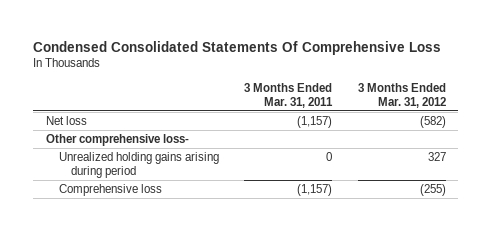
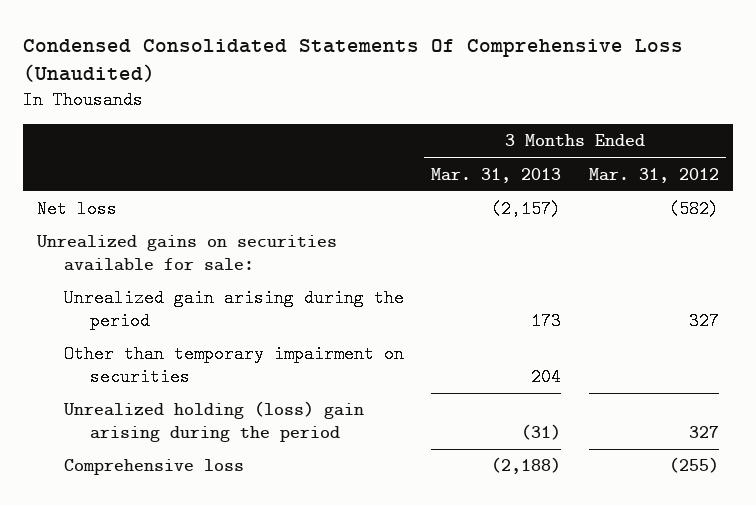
[33,40,442,55] Condensed Consolidated Statements Of Comprehensive Loss -> [22,38,683,83] Condensed Consolidated Statements Of Comprehensive Loss (Unaudited)
[244,83,334,108] 3 Months Ended Mar. 31, 2011 -> none
none -> [431,167,562,183] Mar. 31, 2013
[46,134,190,147] Other comprehensive loss- -> none
none -> [35,235,337,272] Unrealized gains on securities available for sale:
[58,152,219,178] Unrealized holding gains arising during period -> [63,289,404,331] Unrealized gain arising during the period
none -> [63,345,404,387] Other than temporary impairment on securities
none -> [62,401,364,443] Unrealized holding (loss) gain arising during the period

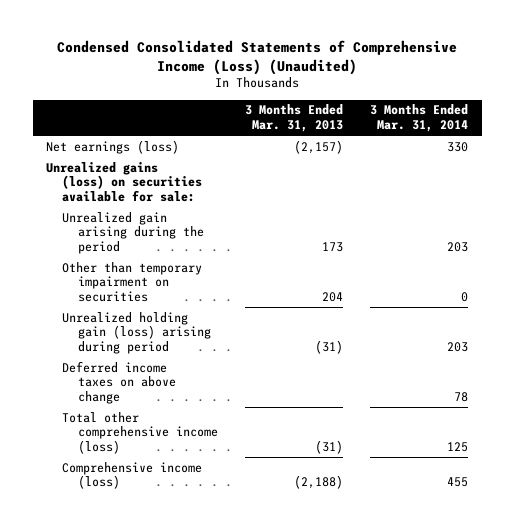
[22,38,683,83] Condensed Consolidated Statements Of Comprehensive Loss (Unaudited) -> [57,39,458,75] Condensed Consolidated Statements of Comprehensive Income (Loss) (Unaudited)
[589,167,720,183] Mar. 31, 2012 -> none
none -> [370,104,469,133] 3 Months Ended Mar. 31, 2014
[36,200,117,219] Net loss -> [46,139,180,154] Net earnings (loss)
[35,235,337,272] Unrealized gains on securities available for sale: -> [46,161,203,203] Unrealized gains (loss) on securities available for sale:
[62,401,364,443] Unrealized holding (loss) gain arising during the period -> [62,311,212,355] Unrealized holding gain (loss) arising during period
none -> [62,360,177,405] Deferred income taxes on above change
none -> [62,411,219,455] Total other comprehensive income (loss)
[63,459,244,476] Comprehensive loss -> [62,461,203,490] Comprehensive income (loss)

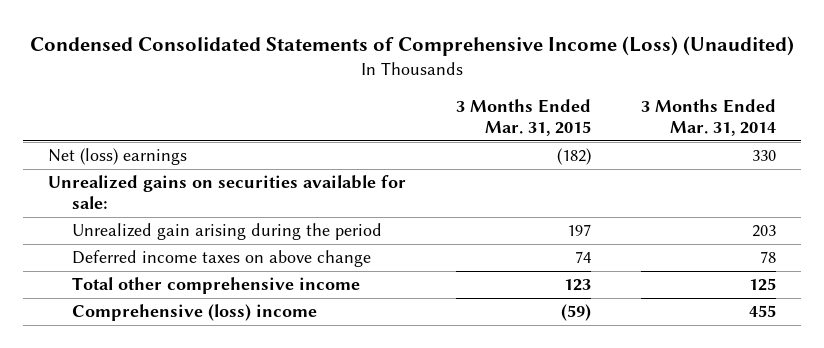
[245,104,344,133] 3 Months Ended Mar. 31, 2013 -> none
none -> [456,99,592,137] 3 Months Ended Mar. 31, 2015
[46,139,180,154] Net earnings (loss) -> [48,148,188,166] Net (loss) earnings
[46,161,203,203] Unrealized gains (loss) on securities available for sale: -> [48,175,407,210] Unrealized gains on securities available for sale:
[62,261,203,303] Other than temporary impairment on securities -> none
[62,311,212,355] Unrealized holding gain (loss) arising during period -> none
[62,411,219,455] Total other comprehensive income (loss) -> [72,277,361,295] Total other comprehensive income
[62,461,203,490] Comprehensive income (loss) -> [72,304,318,322] Comprehensive (loss) income

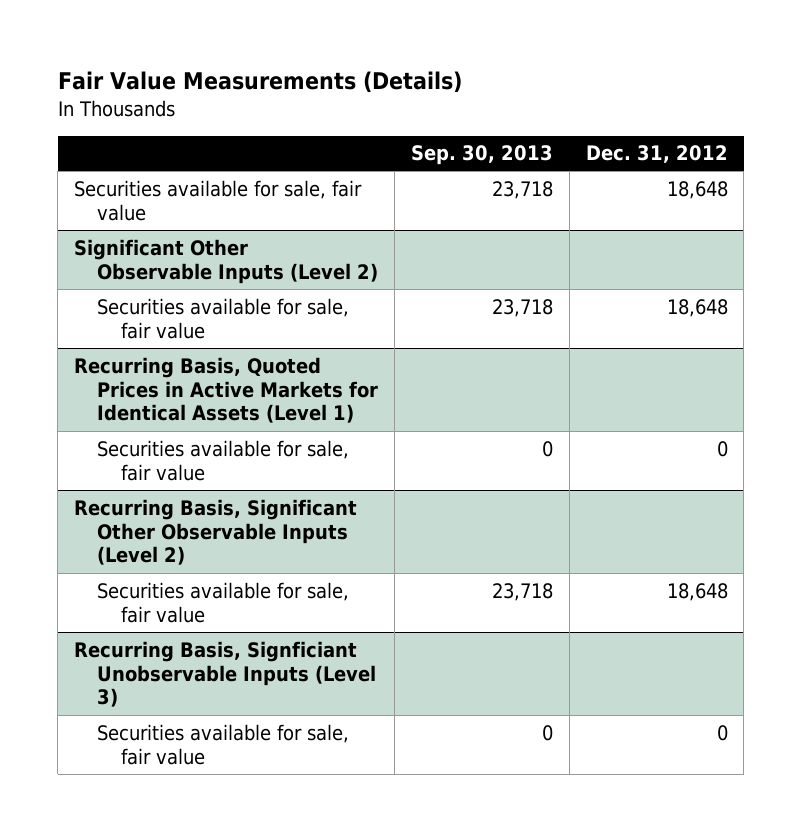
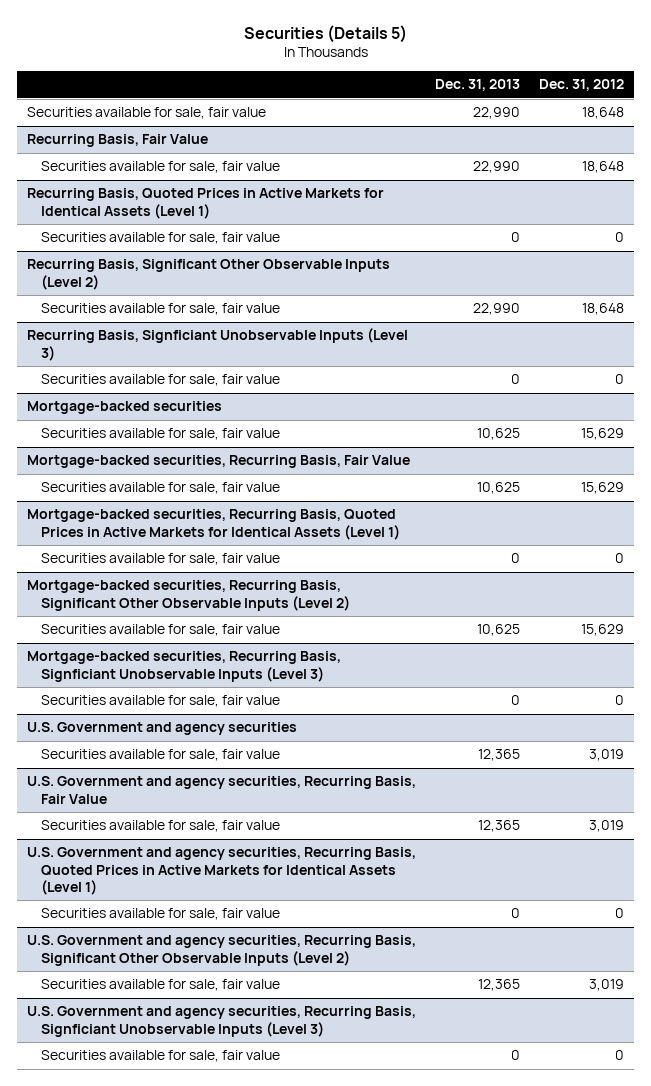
[57,70,462,93] Fair Value Measurements (Details) -> [243,24,407,43] Securities (Details 5)
[410,145,553,166] Sep. 30, 2013 -> none
none -> [435,79,521,92] Dec. 31, 2013
[73,238,379,284] Significant Other Observable Inputs (Level 2) -> none
none -> [26,134,208,148] Recurring Basis, Fair Value
none -> [26,401,222,415] Mortgage-backed securities
none -> [40,428,280,441] Securities available for sale, fair value
none -> [26,455,410,469] Mortgage-backed securities, Recurring Basis, Fair Value
none -> [40,482,280,495] Securities available for sale, fair value
none -> [26,509,400,540] Mortgage-backed securities, Recurring Basis, Quoted Prices in Active Markets for Identical Assets (Level 1)
none -> [40,553,280,566] Securities available for sale, fair value
none -> [26,580,350,611] Mortgage-backed securities, Recurring Basis, Significant Other Observable Inputs (Level 2)
none -> [40,624,280,637] Securities available for sale, fair value
none -> [26,651,341,682] Mortgage-backed securities, Recurring Basis, Signficiant Unobservable Inputs (Level 3)
none -> [40,695,280,708] Securities available for sale, fair value
none -> [26,722,297,736] U.S. Government and agency securities
none -> [40,749,280,762] Securities available for sale, fair value
none -> [26,776,416,804] U.S. Government and agency securities, Recurring Basis, Fair Value
none -> [40,820,280,833] Securities available for sale, fair value
none -> [26,847,416,895] U.S. Government and agency securities, Recurring Basis, Quoted Prices in Active Markets for Identical Assets (Level 1)
none -> [40,908,280,921] Securities available for sale, fair value
none -> [26,935,416,966] U.S. Government and agency securities, Recurring Basis, Significant Other Observable Inputs (Level 2)
none -> [40,979,280,992] Securities available for sale, fair value
none -> [26,1006,416,1037] U.S. Government and agency securities, Recurring Basis, Signficiant Unobservable Inputs (Level 3)
none -> [40,1050,280,1063] Securities available for sale, fair value

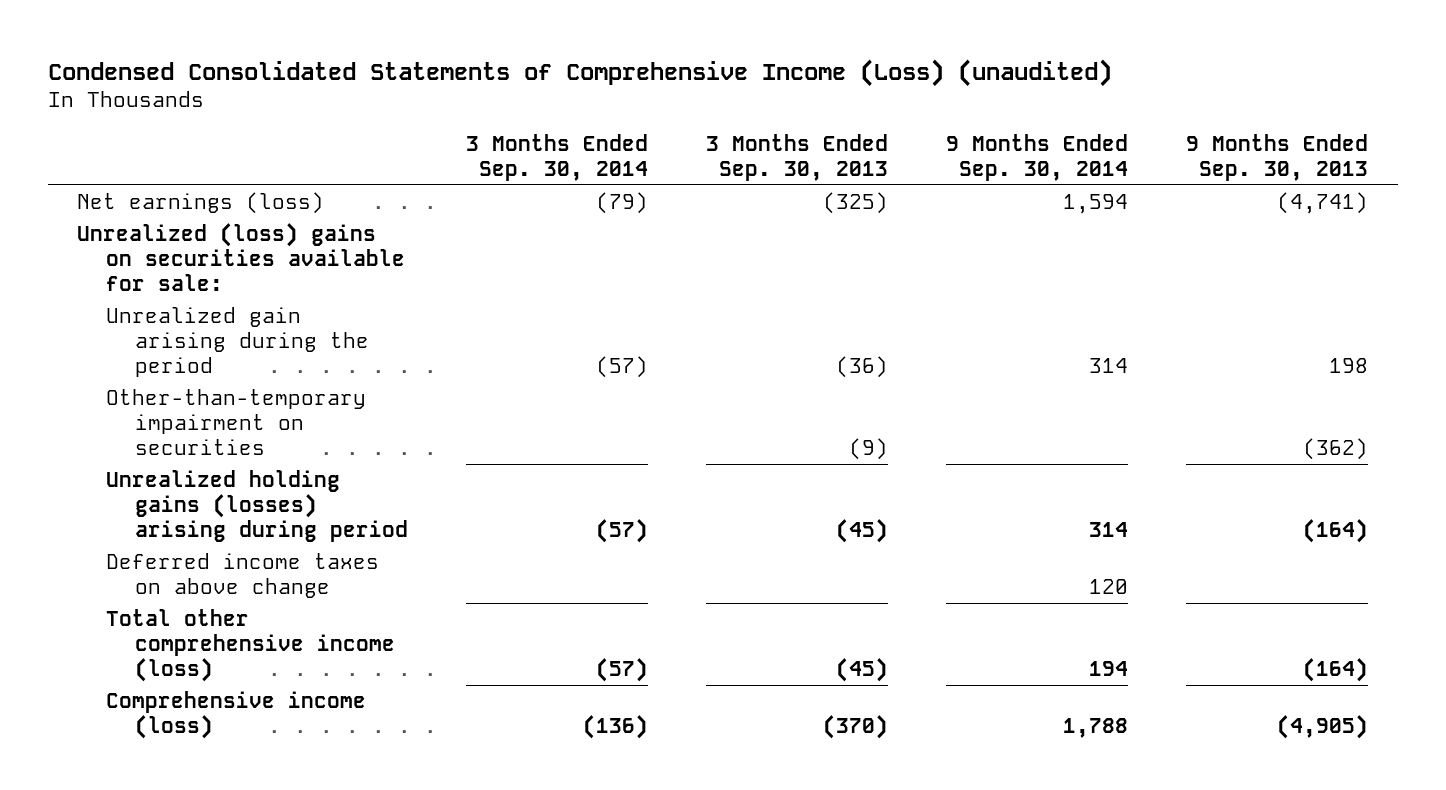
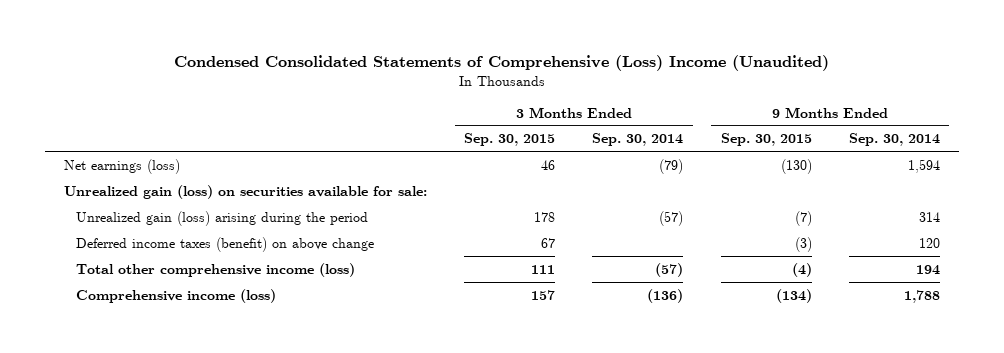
[48,58,1113,87] Condensed Consolidated Statements of Comprehensive Income (Loss) (unaudited) -> [173,55,829,72] Condensed Consolidated Statements of Comprehensive (Loss) Income (Unaudited)
[706,133,889,182] 3 Months Ended Sep. 30, 2013 -> none
[1186,133,1369,182] 9 Months Ended Sep. 30, 2013 -> none
none -> [464,133,556,147] Sep. 30, 2015
none -> [720,133,812,147] Sep. 30, 2015
[105,388,366,456] Other-than-temporary impairment on securities -> none
[105,469,408,543] Unrealized holding gains (losses) arising during period -> none
[77,222,405,292] Unrealized (loss) gains on securities available for sale: -> [63,184,427,199] Unrealized gain (loss) on securities available for sale:
[105,306,369,378] Unrealized gain arising during the period -> [76,210,369,226] Unrealized gain (loss) arising during the period
[105,552,379,599] Deferred income taxes on above change -> [76,236,375,252] Deferred income taxes (benefit) on above change

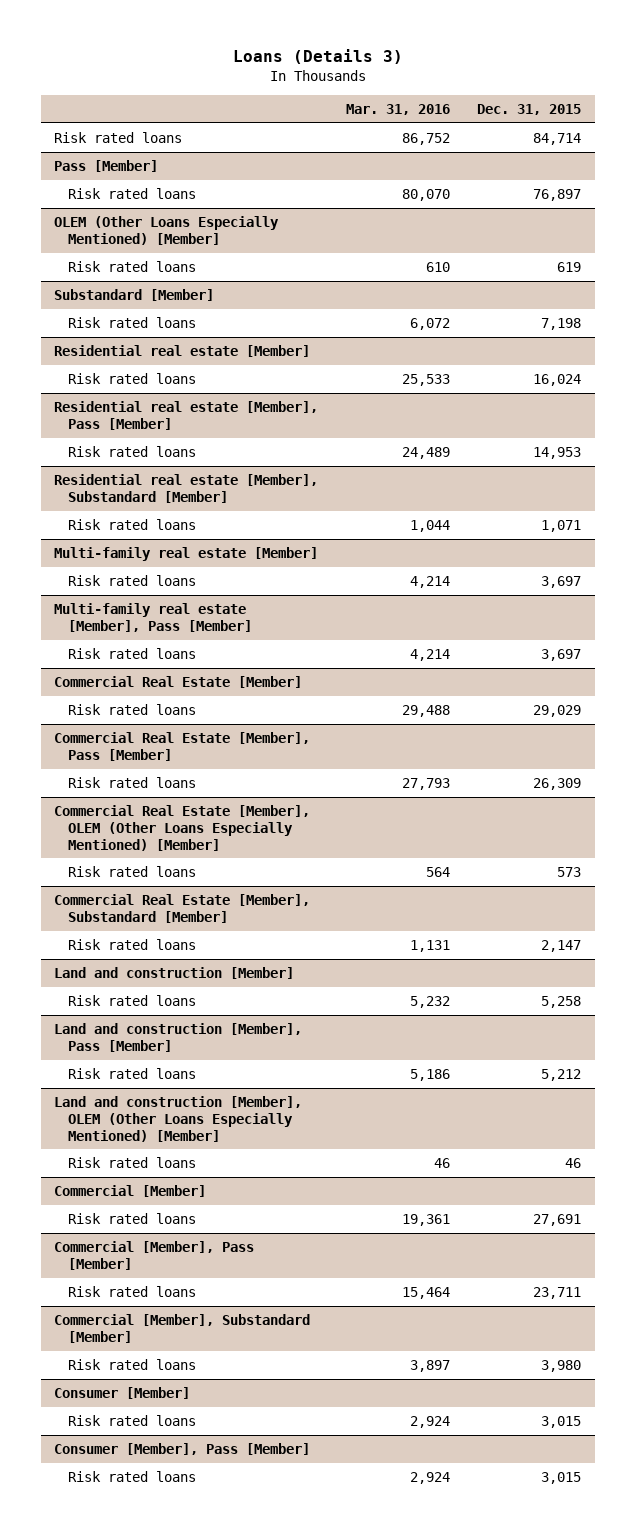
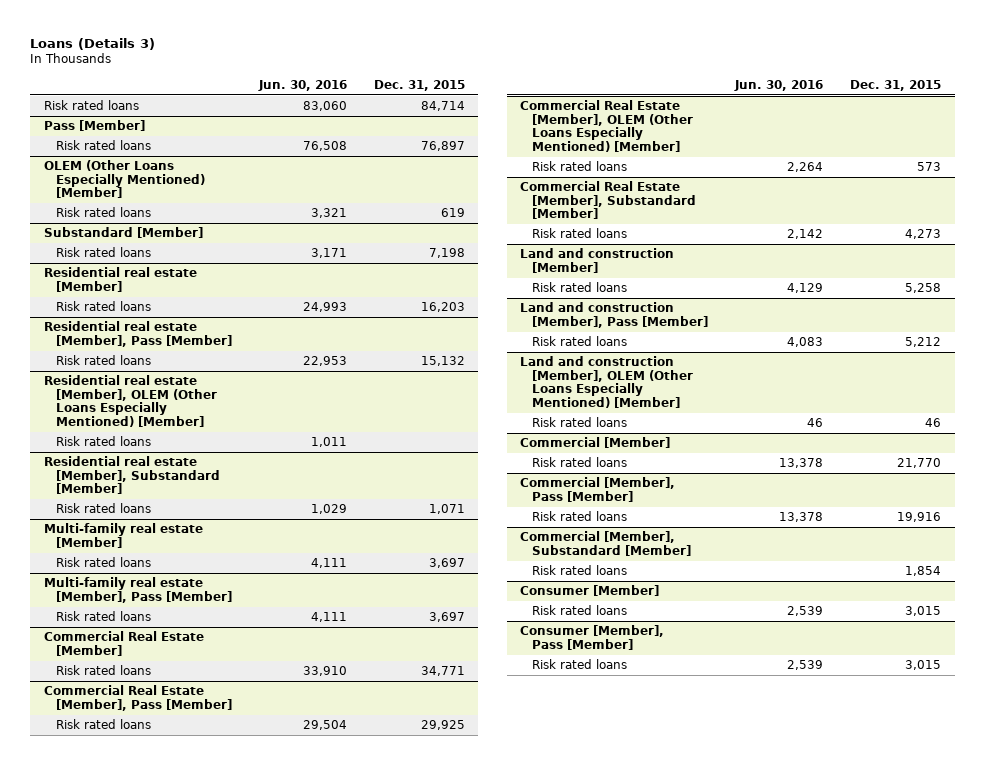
[345,103,450,115] Mar. 31, 2016 -> none
none -> [257,79,347,91] Jun. 30, 2016
[533,373,582,386] 16,024 -> [420,302,465,313] 16,203
[533,446,582,459] 14,953 -> [420,356,465,367] 15,132
none -> [43,375,217,428] Residential real estate [Member], OLEM (Other Loans Especially Mentioned) [Member]
none -> [55,436,151,447] Risk rated loans
[533,704,582,717] 29,029 -> [420,666,465,677] 34,771
[533,777,582,790] 26,309 -> [420,720,465,731] 29,925
[541,939,582,952] 2,147 -> [905,229,942,240] 4,273
[533,1213,582,1226] 27,691 -> [897,458,942,469] 21,770
[533,1286,582,1299] 23,711 -> [897,512,942,523] 19,916
[541,1359,582,1372] 3,980 -> [905,566,942,577] 1,854

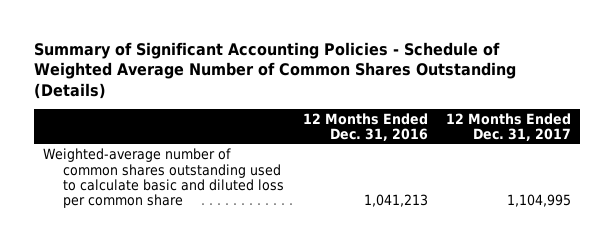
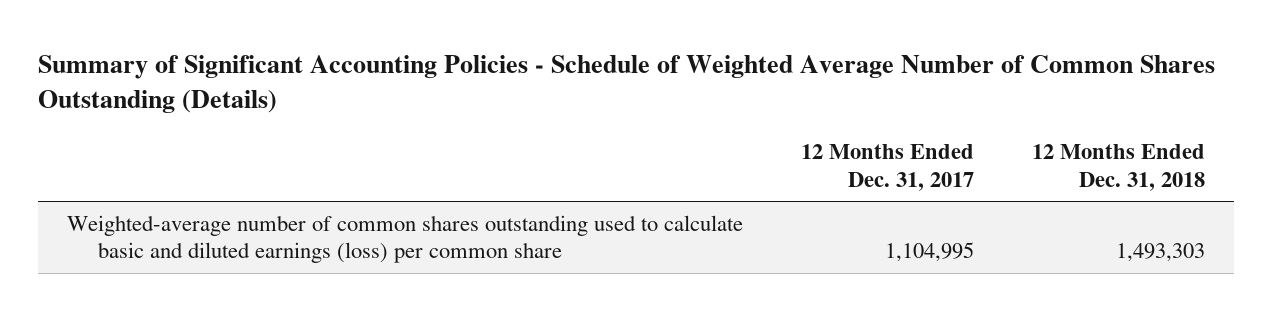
[302,112,428,142] 12 Months Ended Dec. 31, 2016 -> none
none -> [1032,144,1206,191] 12 Months Ended Dec. 31, 2018
[43,148,285,209] Weighted-average number of common shares outstanding used to calculate basic and diluted loss per common share -> [66,215,743,264] Weighted-average number of common shares outstanding used to calculate basic and diluted earnings (loss) per common share

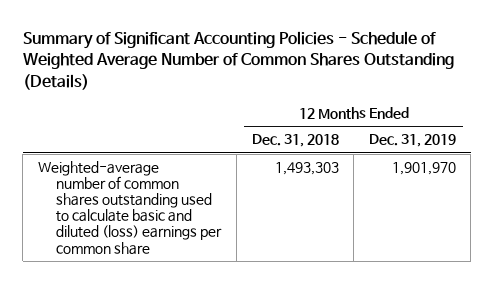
[800,144,974,191] 12 Months Ended Dec. 31, 2017 -> none
none -> [368,134,456,148] Dec. 31, 2019
[66,215,743,264] Weighted-average number of common shares outstanding used to calculate basic and diluted earnings (loss) per common share -> [37,161,223,255] Weighted-average number of common shares outstanding used to calculate basic and diluted (loss) earnings per common share

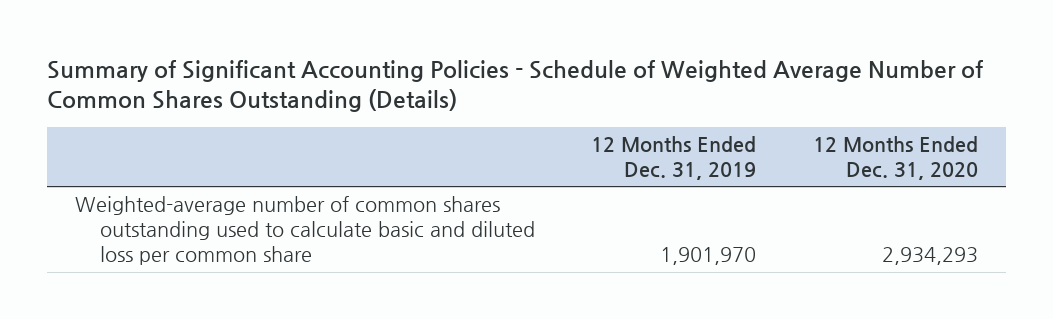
[251,134,339,148] Dec. 31, 2018 -> none
none -> [812,135,978,181] 12 Months Ended Dec. 31, 2020
[37,161,223,255] Weighted-average number of common shares outstanding used to calculate basic and diluted (loss) earnings per common share -> [75,195,535,266] Weighted-average number of common shares outstanding used to calculate basic and diluted loss per common share

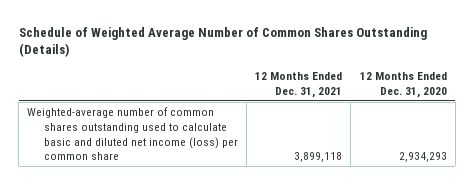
[46,60,984,113] Summary of Significant Accounting Policies - Schedule of Weighted Average Number of Common Shares Outstanding (Details) -> [18,26,427,58] Schedule of Weighted Average Number of Common Shares Outstanding (Details)
[591,135,757,181] 12 Months Ended Dec. 31, 2019 -> none
none -> [255,71,343,98] 12 Months Ended Dec. 31, 2021
[75,195,535,266] Weighted-average number of common shares outstanding used to calculate basic and diluted loss per common share -> [27,107,239,161] Weighted-average number of common shares outstanding used to calculate basic and diluted net income (loss) per common share

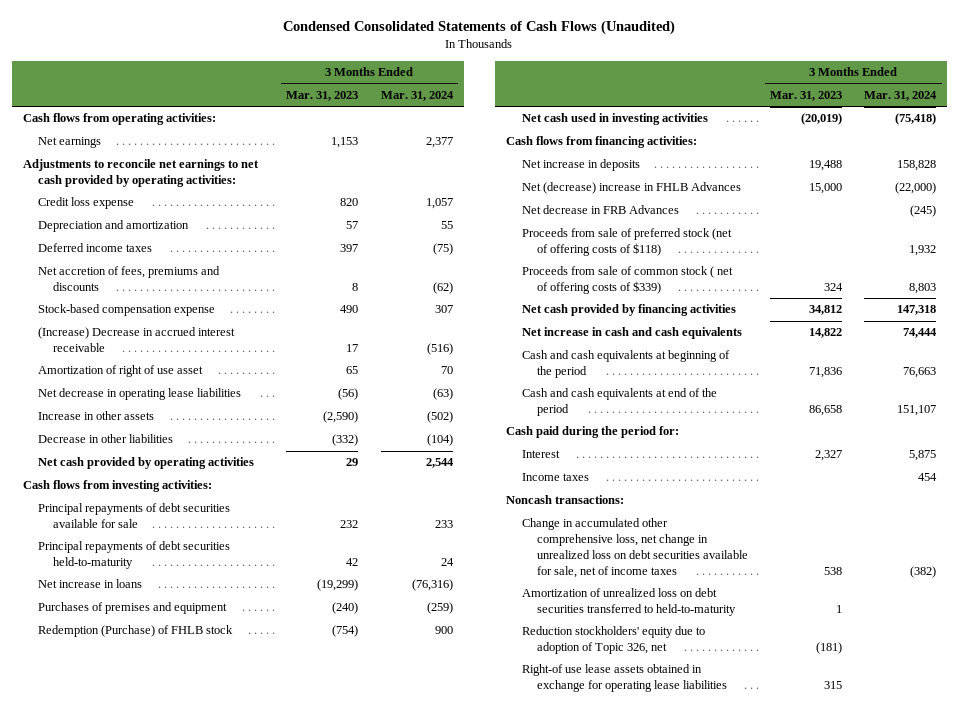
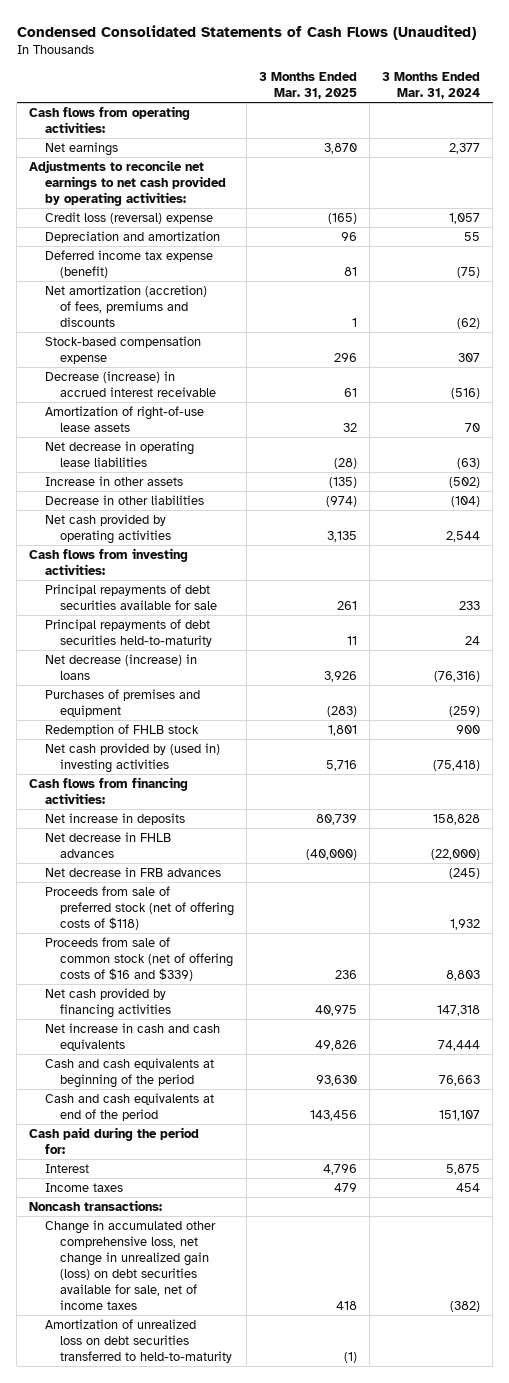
[286,91,359,102] Mar. 31, 2023 -> none
none -> [259,72,358,100] 3 Months Ended Mar. 31, 2025
[38,197,135,210] Credit loss expense -> [44,212,213,225] Credit loss (reversal) expense
[38,243,153,253] Deferred income taxes -> [44,250,213,279] Deferred income tax expense (benefit)
[38,266,221,292] Net accretion of fees, premiums and discounts -> [44,285,207,328] Net amortization (accretion) of fees, premiums and discounts
[38,327,236,353] (Increase) Decrease in accrued interest receivable -> [44,371,217,398] Decrease (increase) in accrued interest receivable
[38,365,204,378] Amortization of right of use asset -> [44,406,204,433] Amortization of right-of-use lease assets
[38,579,143,589] Net increase in loans -> [44,654,197,681] Net decrease (increase) in loans
[38,625,234,638] Redemption (Purchase) of FHLB stock -> [44,724,199,737] Redemption of FHLB stock
[521,113,708,126] Net cash used in investing activities -> [44,743,220,774] Net cash provided by (used in) investing activities
[521,182,741,195] Net (decrease) increase in FHLB Advances -> [44,832,171,859] Net decrease in FHLB advances
[521,205,679,215] Net decrease in FRB Advances -> [44,867,221,878] Net decrease in FRB advances
[521,266,733,295] Proceeds from sale of common stock ( net of offering costs of $339) -> [44,937,234,982] Proceeds from sale of common stock (net of offering costs of $16 and $339)
[521,518,748,579] Change in accumulated other comprehensive loss, net change in unrealized loss on debt securities available for sale, net of income taxes -> [44,1220,216,1311] Change in accumulated other comprehensive loss, net change in unrealized gain (loss) on debt securities available for sale, net of income taxes
[521,626,705,655] Reduction stockholders' equity due to adoption of Topic 326, net -> none
[521,664,727,693] Right-of use lease assets obtained in exchange for operating lease liabilities -> none

